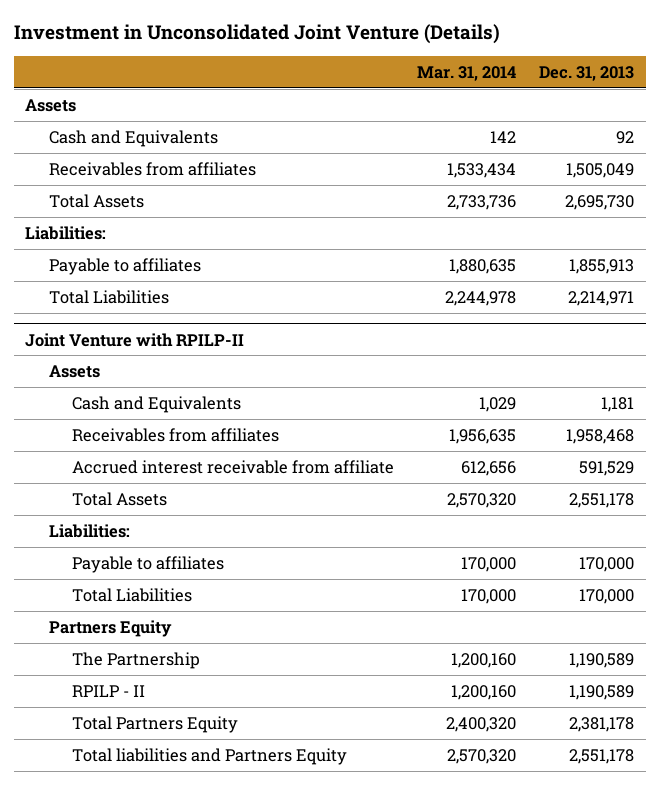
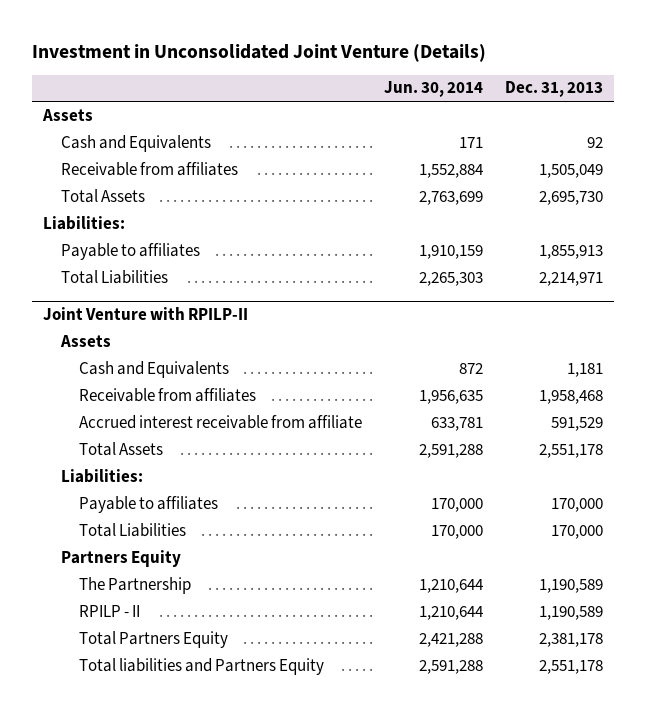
[417,65,517,81] Mar. 31, 2014 -> none
none -> [384,81,484,98] Jun. 30, 2014
[48,161,256,176] Receivables from affiliates -> [60,161,238,176] Receivable from affiliates
[71,427,279,442] Receivables from affiliates -> [79,387,257,402] Receivable from affiliates

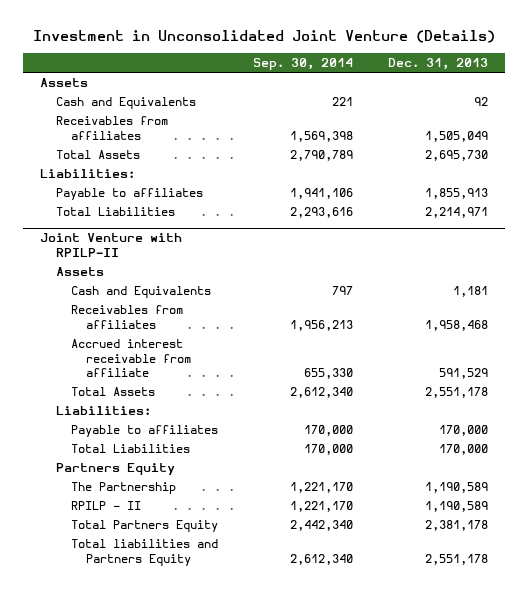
[384,81,484,98] Jun. 30, 2014 -> none
none -> [252,58,353,71] Sep. 30, 2014
[60,161,238,176] Receivable from affiliates -> [55,116,168,140] Receivables from affiliates
[79,387,257,402] Receivable from affiliates -> [70,305,183,329] Receivables from affiliates

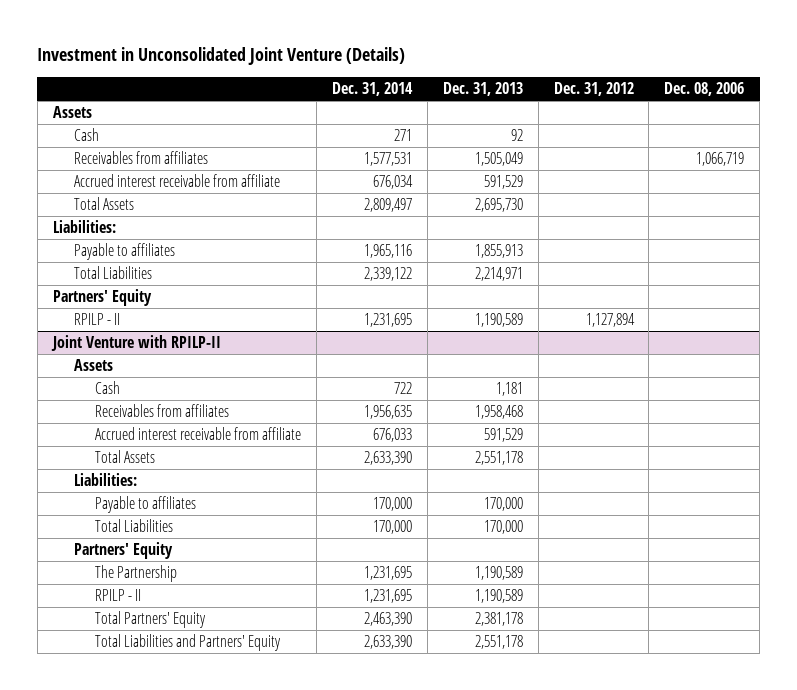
[252,58,353,71] Sep. 30, 2014 -> none
none -> [332,81,414,96] Dec. 31, 2014
none -> [553,81,634,96] Dec. 31, 2012
none -> [664,81,745,96] Dec. 08, 2006
[55,97,196,110] Cash and Equivalents -> [74,128,100,142] Cash
none -> [74,174,281,188] Accrued interest receivable from affiliate
none -> [52,289,152,307] Partners' Equity
none -> [74,313,121,326] RPILP - II
[70,286,211,299] Cash and Equivalents -> [95,381,121,395] Cash
[55,463,175,476] Partners Equity -> [74,542,174,560] Partners' Equity
[70,520,218,533] Total Partners Equity -> [95,611,207,629] Total Partners' Equity
[70,539,218,566] Total liabilities and Partners Equity -> [95,634,282,652] Total Liabilities and Partners' Equity

